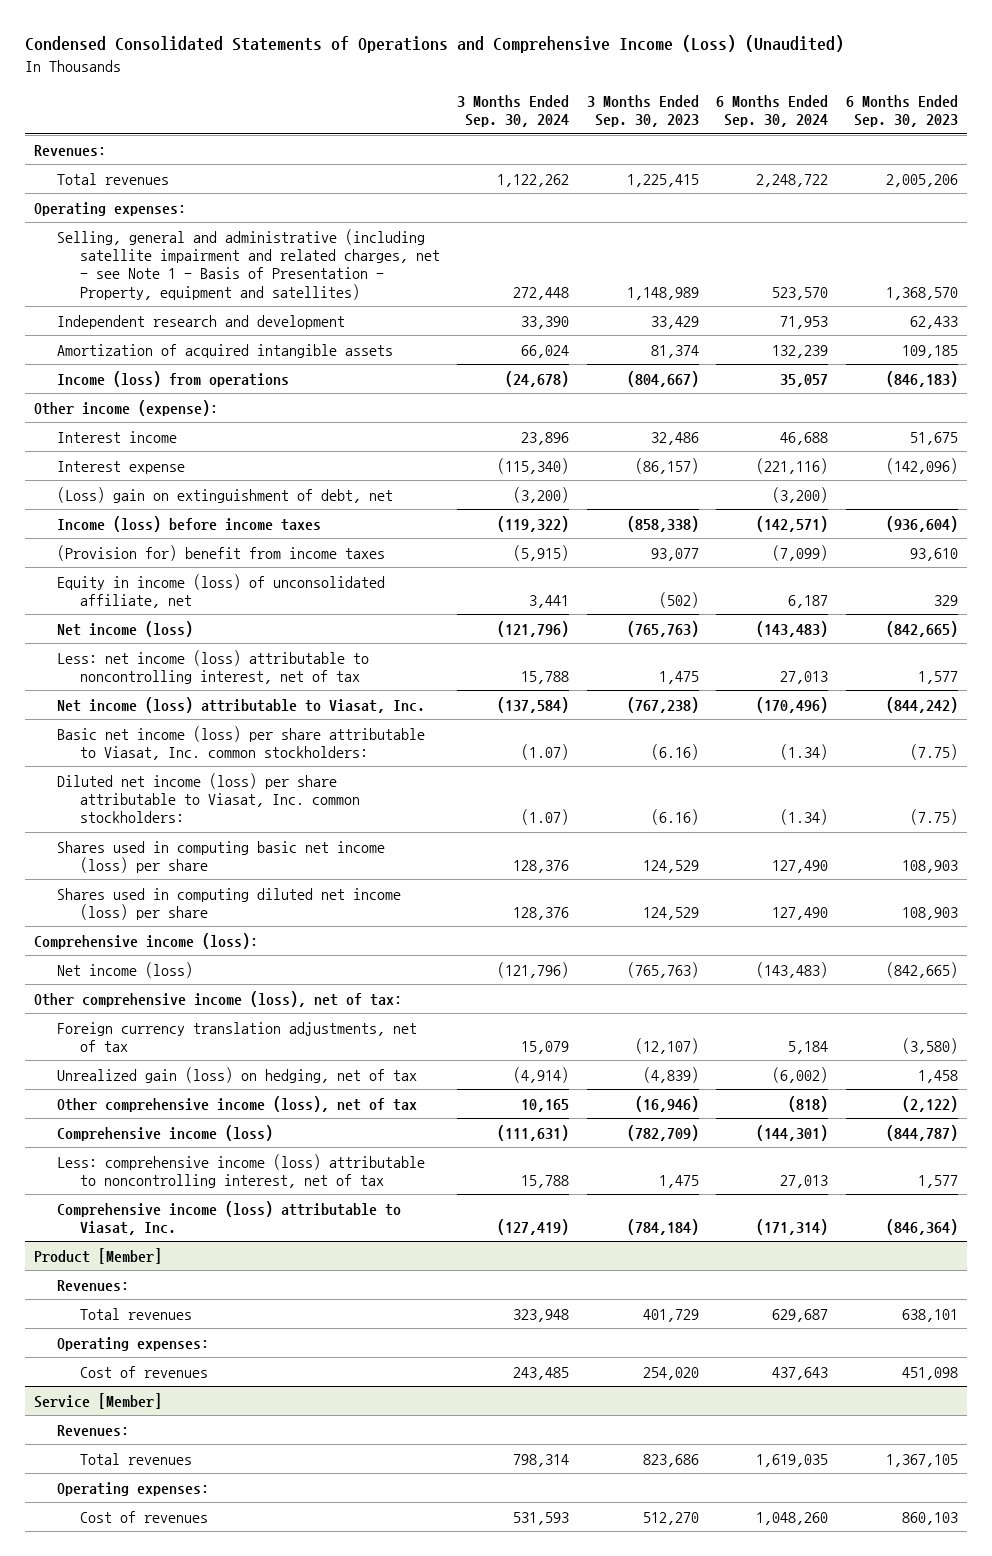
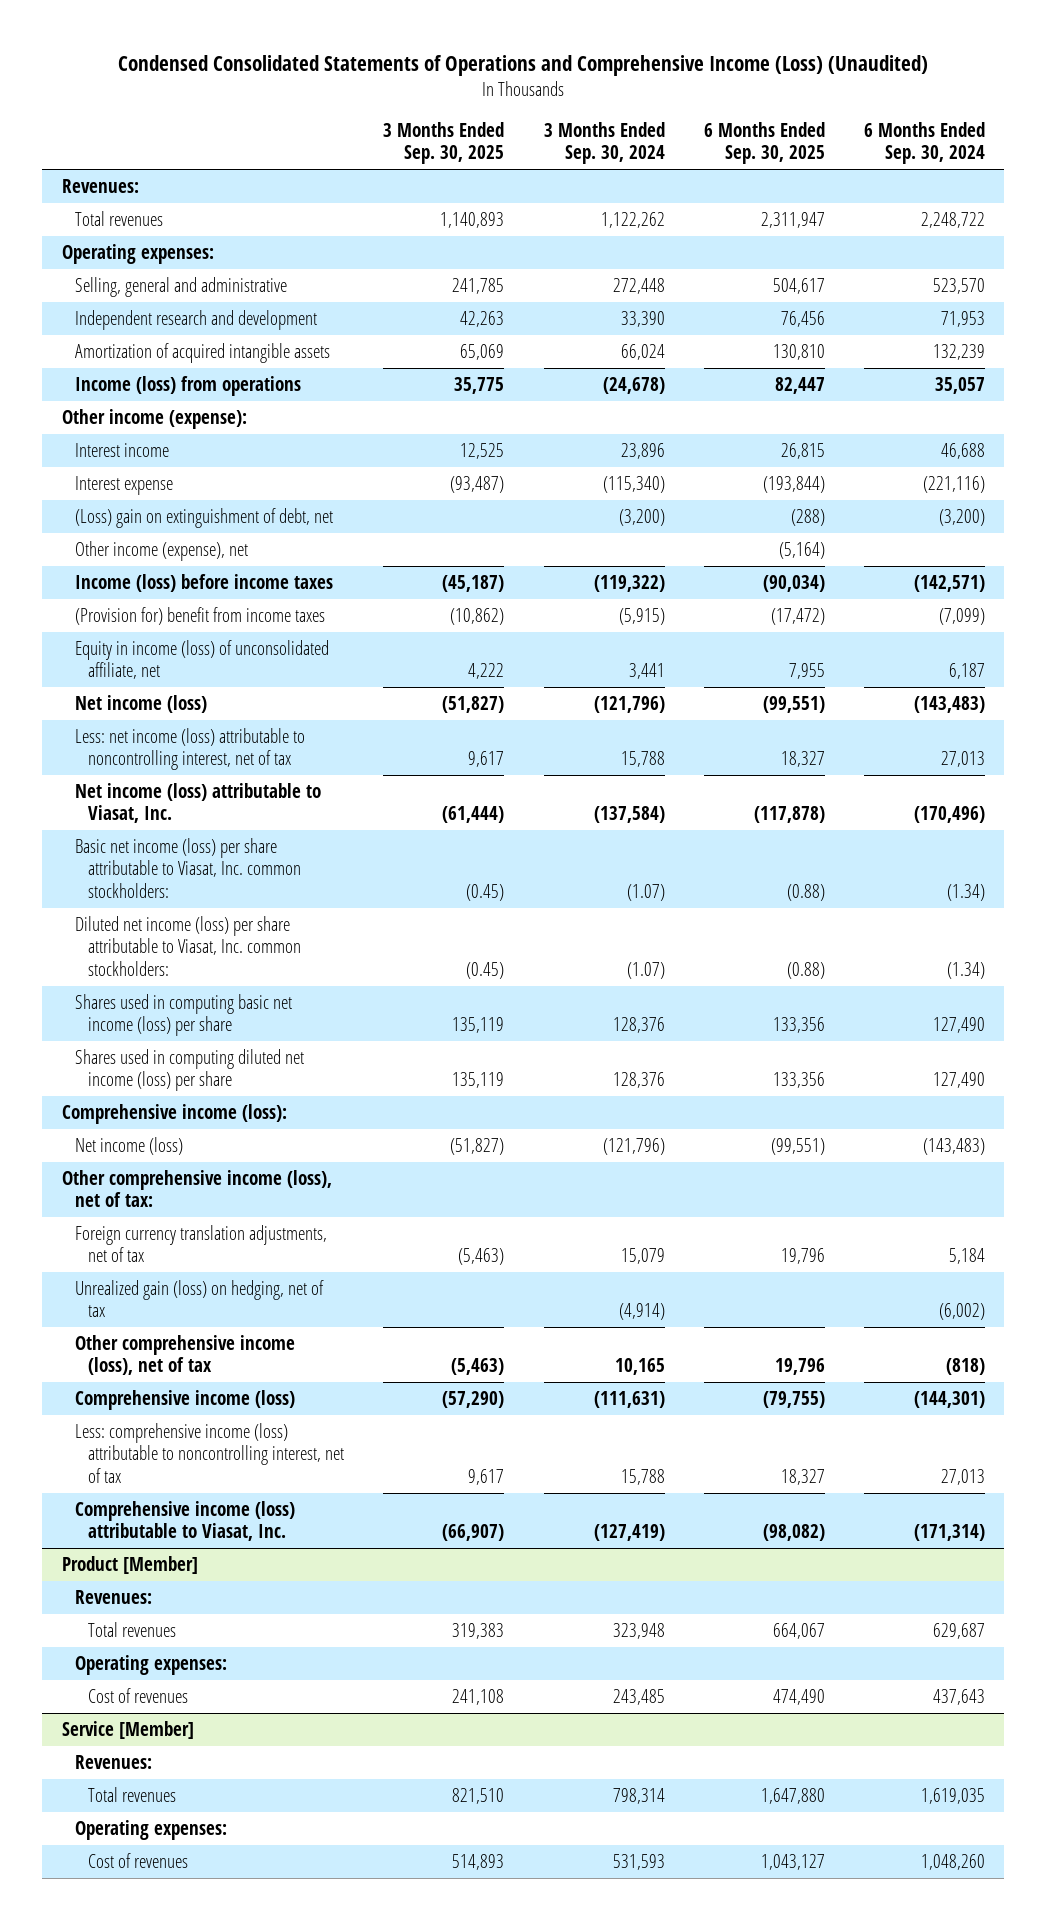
[586,94,699,128] 3 Months Ended Sep. 30, 2023 -> none
[846,94,959,128] 6 Months Ended Sep. 30, 2023 -> none
none -> [383,121,505,165] 3 Months Ended Sep. 30, 2025
none -> [703,121,825,165] 6 Months Ended Sep. 30, 2025
[56,228,440,300] Selling, general and administrative (including satellite impairment and related charges, net - see Note 1 - Basis of Presentation - Property, equipment and satellites) -> [75,276,288,297] Selling, general and administrative
none -> [75,540,249,561] Other income (expense), net

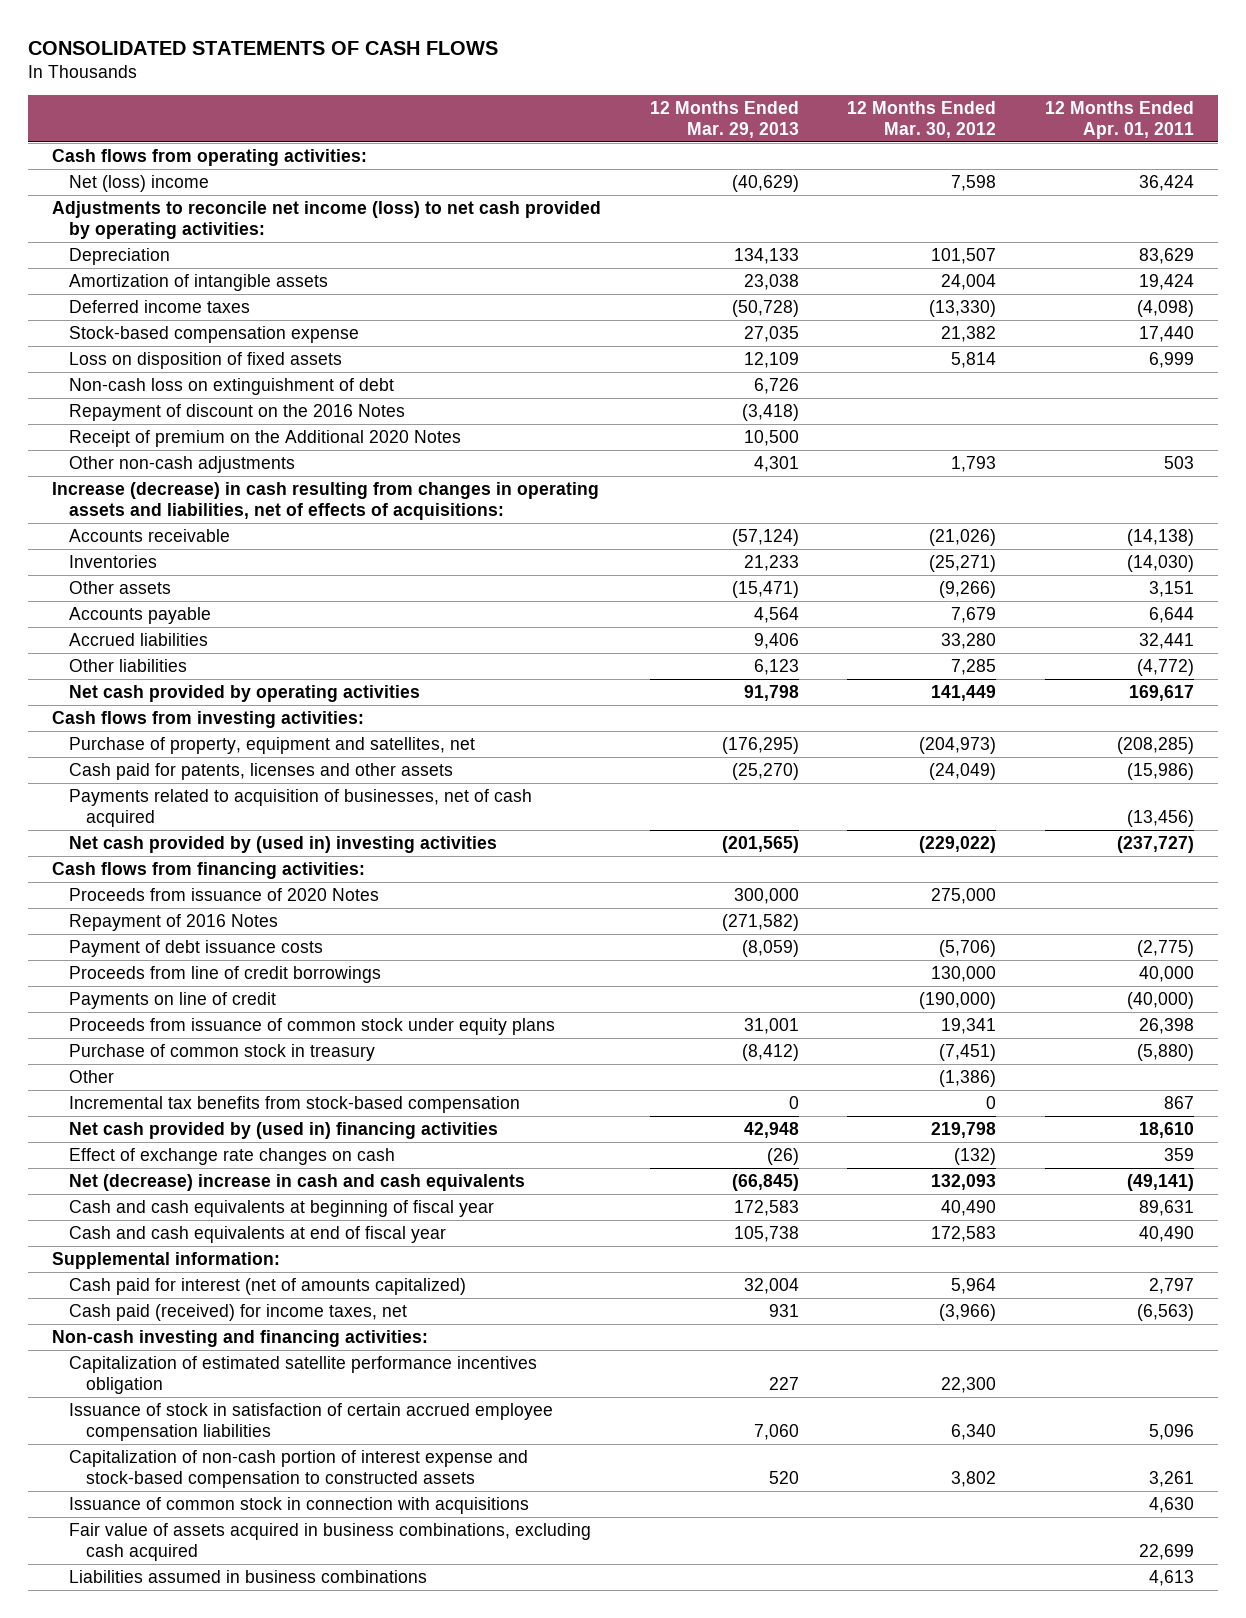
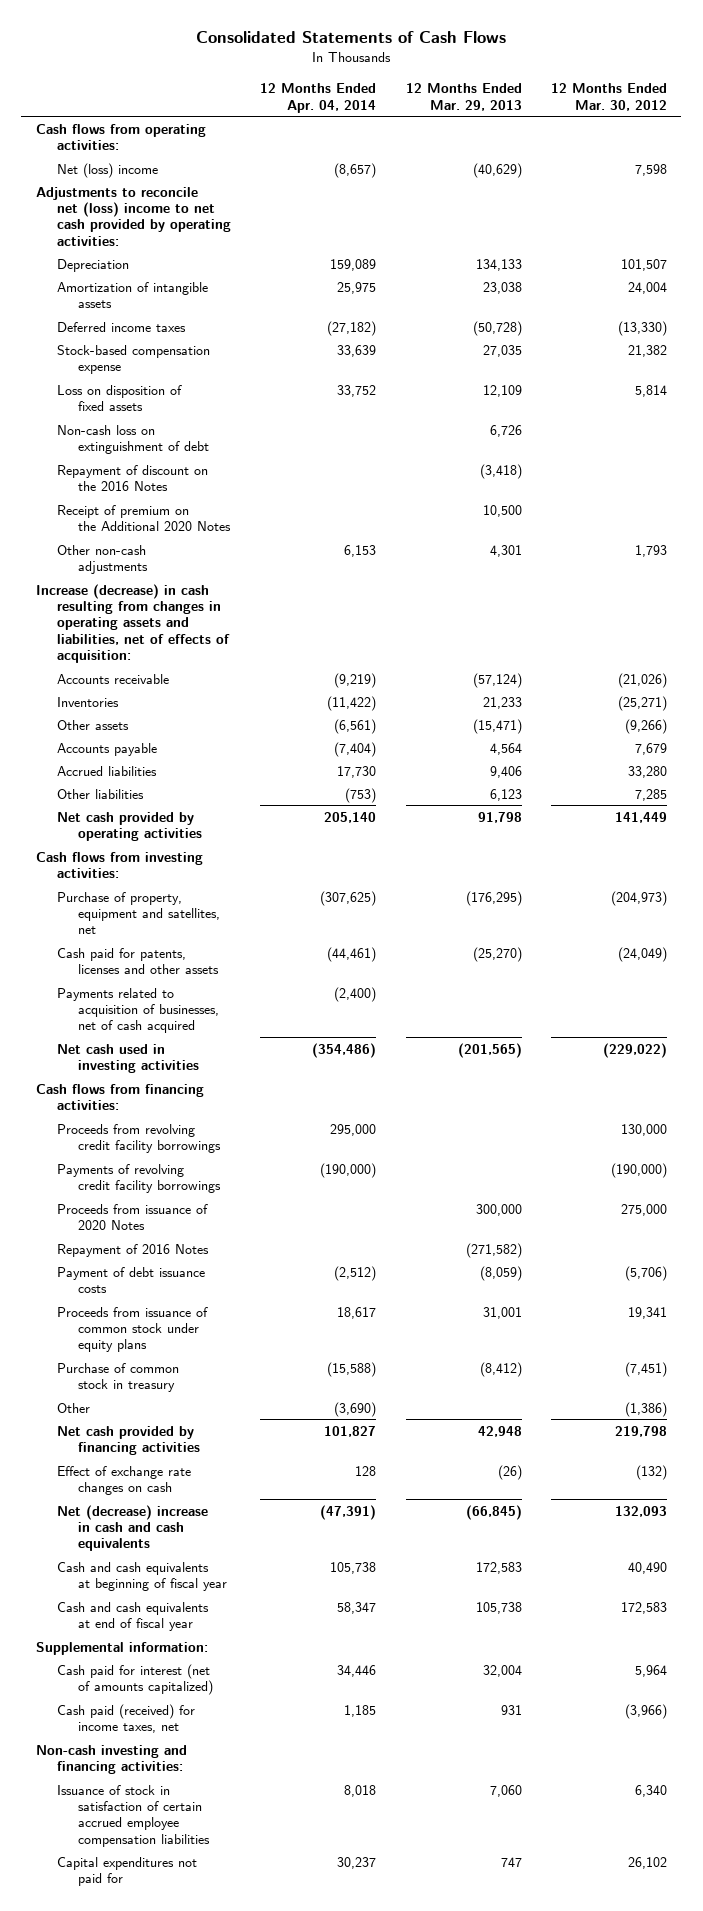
[27,40,498,55] CONSOLIDATED STATEMENTS OF CASH FLOWS -> [196,31,507,44] Consolidated Statements of Cash Flows
[1044,101,1194,140] 12 Months Ended Apr. 01, 2011 -> none
none -> [260,83,377,113] 12 Months Ended Apr. 04, 2014
[51,200,601,239] Adjustments to reconcile net income (loss) to net cash provided by operating activities: -> [35,186,232,246] Adjustments to reconcile net (loss) income to net cash provided by operating activities:
[51,481,599,520] Increase (decrease) in cash resulting from changes in operating assets and liabilities, net of effects of acquisitions: -> [35,583,231,664] Increase (decrease) in cash resulting from changes in operating assets and liabilities, net of effects of acquisition:
[68,835,497,853] Net cash provided by (used in) investing activities -> [57,1043,200,1073] Net cash used in investing activities
none -> [57,1123,222,1153] Proceeds from revolving credit facility borrowings
none -> [57,1163,222,1193] Payments of revolving credit facility borrowings
[68,965,381,983] Proceeds from line of credit borrowings -> none
[68,991,276,1009] Payments on line of credit -> none
[68,1095,520,1113] Incremental tax benefits from stock-based compensation -> none
[68,1121,498,1139] Net cash provided by (used in) financing activities -> [57,1425,201,1455] Net cash provided by financing activities
[68,1355,537,1394] Capitalization of estimated satellite performance incentives obligation -> none
[68,1449,528,1488] Capitalization of non-cash portion of interest expense and stock-based compensation to constructed assets -> none
[68,1496,529,1514] Issuance of common stock in connection with acquisitions -> none
[68,1522,591,1561] Fair value of assets acquired in business combinations, excluding cash acquired -> none
[68,1569,427,1583] Liabilities assumed in business combinations -> none
none -> [57,1856,198,1886] Capital expenditures not paid for

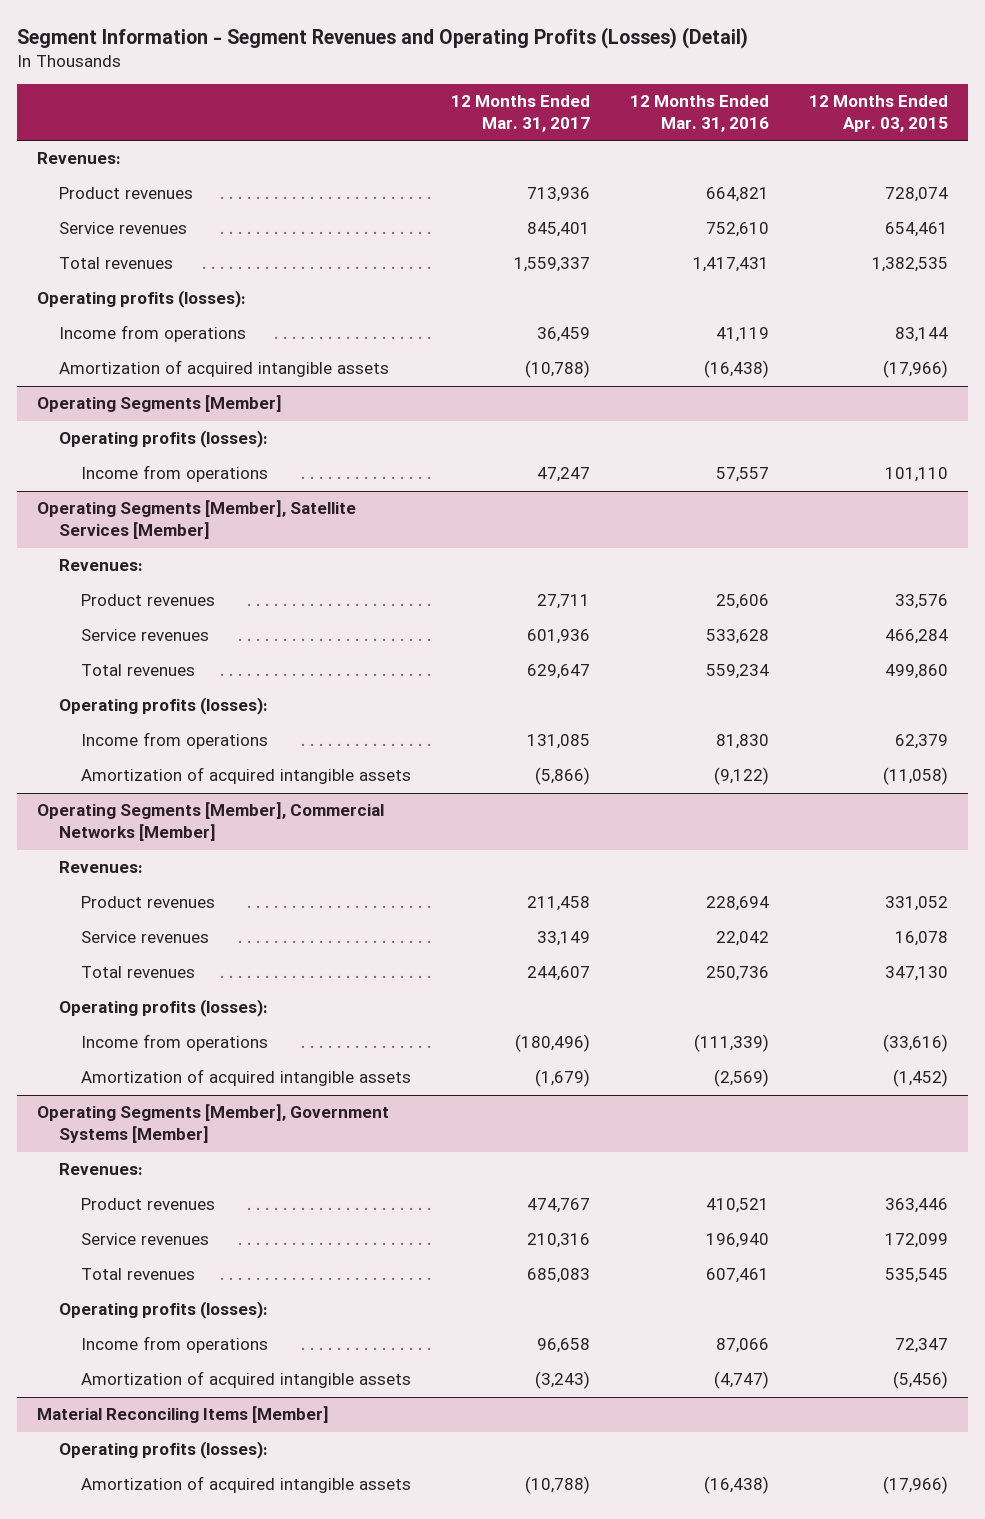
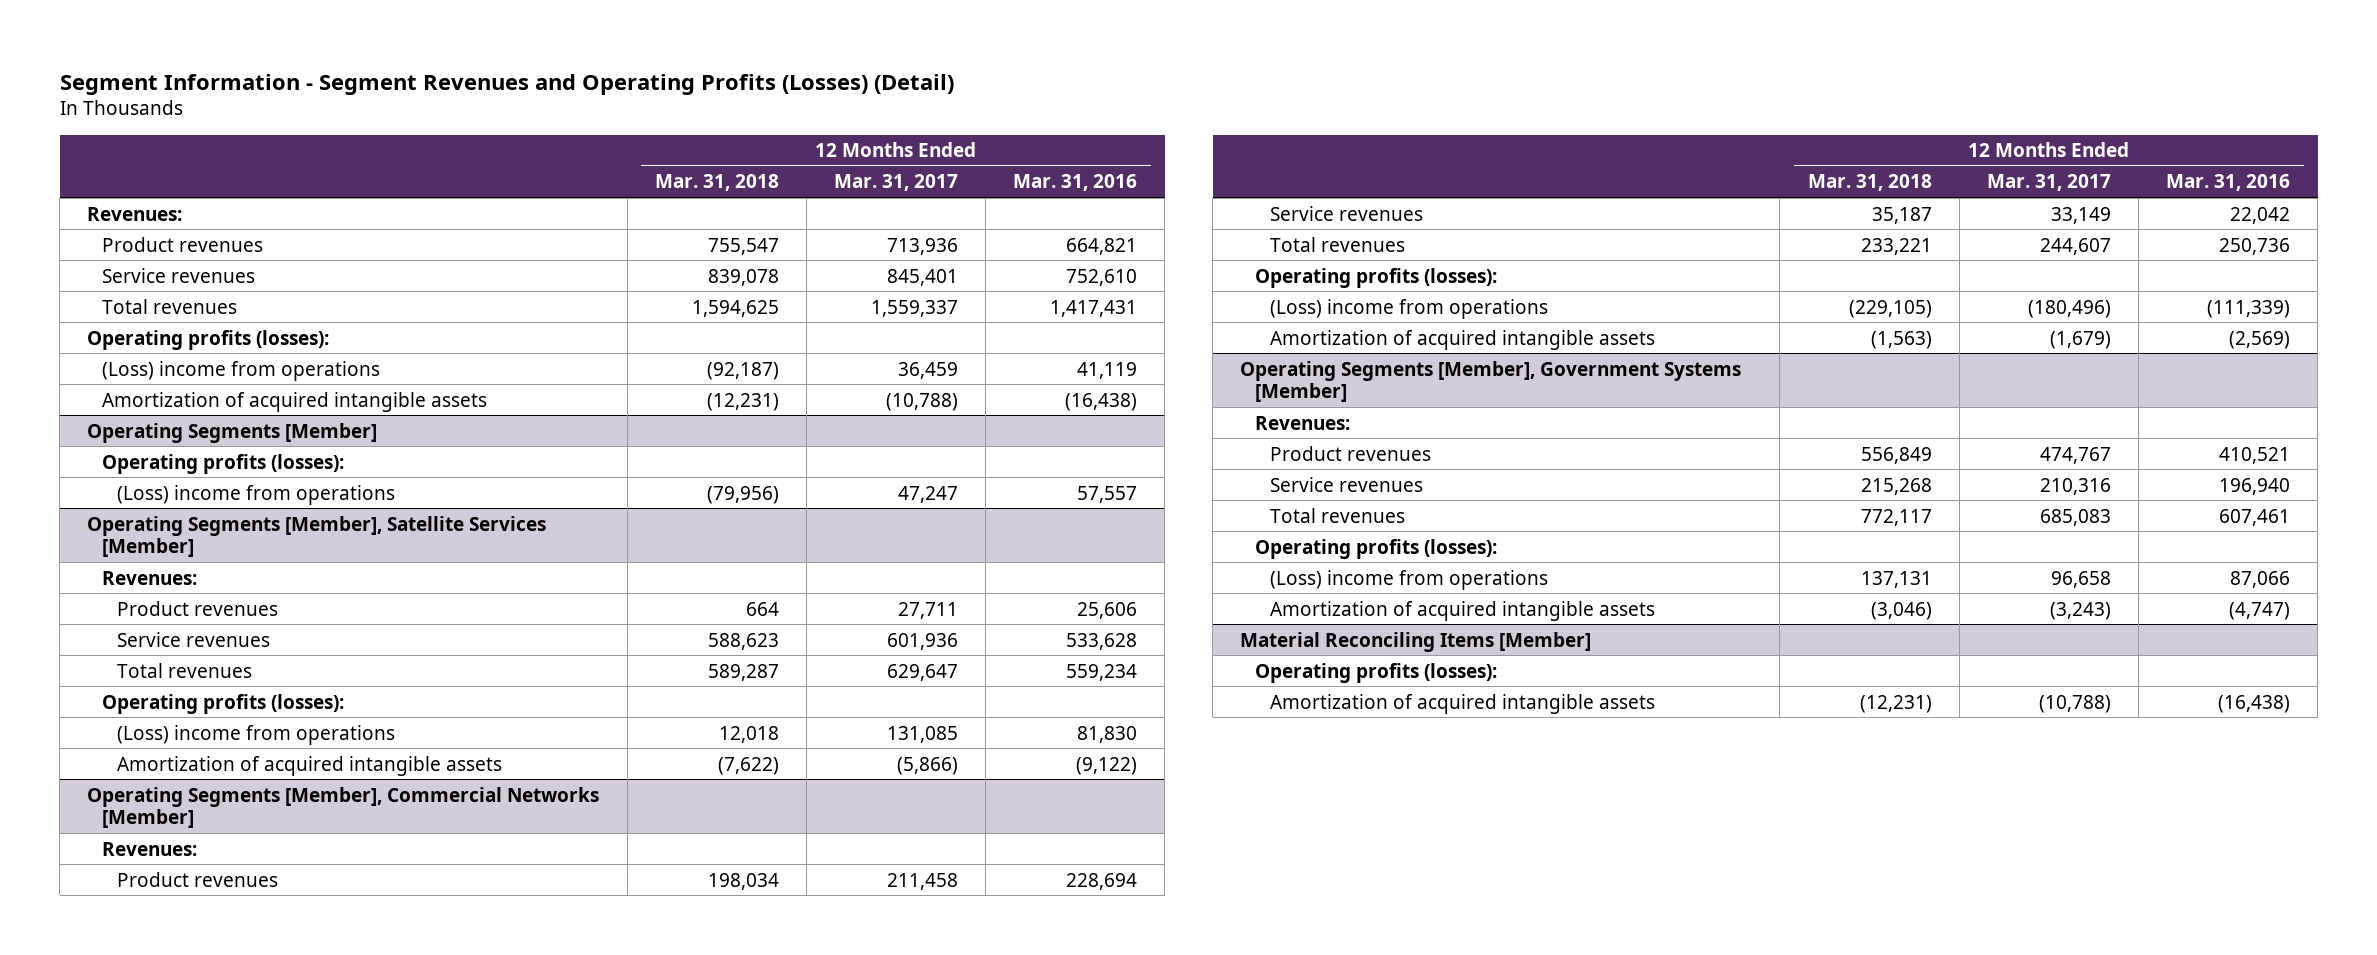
[808,95,948,132] 12 Months Ended Apr. 03, 2015 -> none
none -> [654,174,779,192] Mar. 31, 2018
[59,325,247,343] Income from operations -> [102,360,381,381] (Loss) income from operations
[80,465,268,483] Income from operations -> [116,484,395,505] (Loss) income from operations
[80,732,268,750] Income from operations -> [116,724,395,745] (Loss) income from operations
[80,1034,268,1052] Income from operations -> [1269,298,1548,319] (Loss) income from operations
[80,1336,268,1354] Income from operations -> [1269,569,1548,590] (Loss) income from operations

